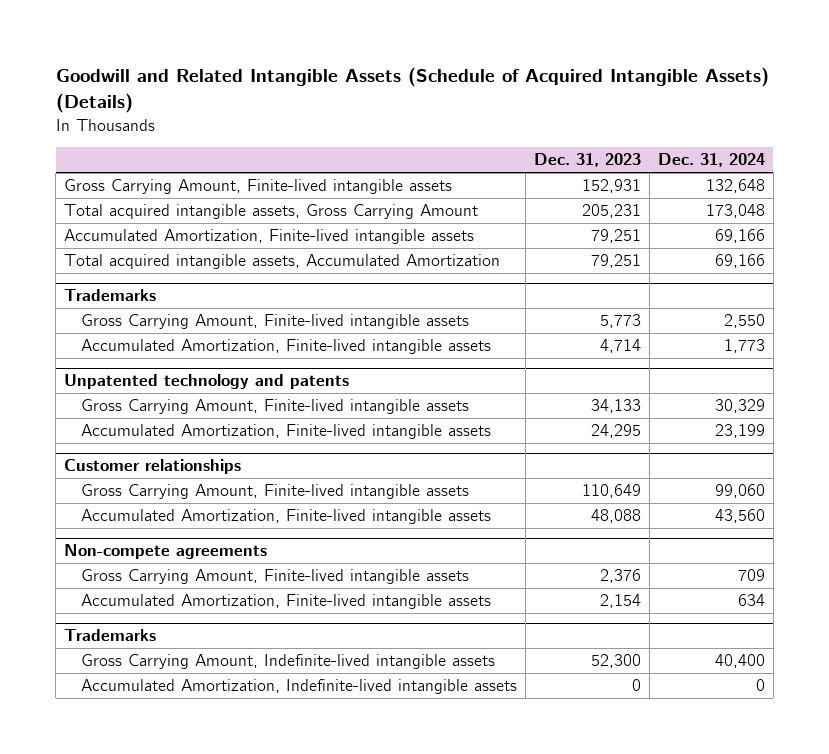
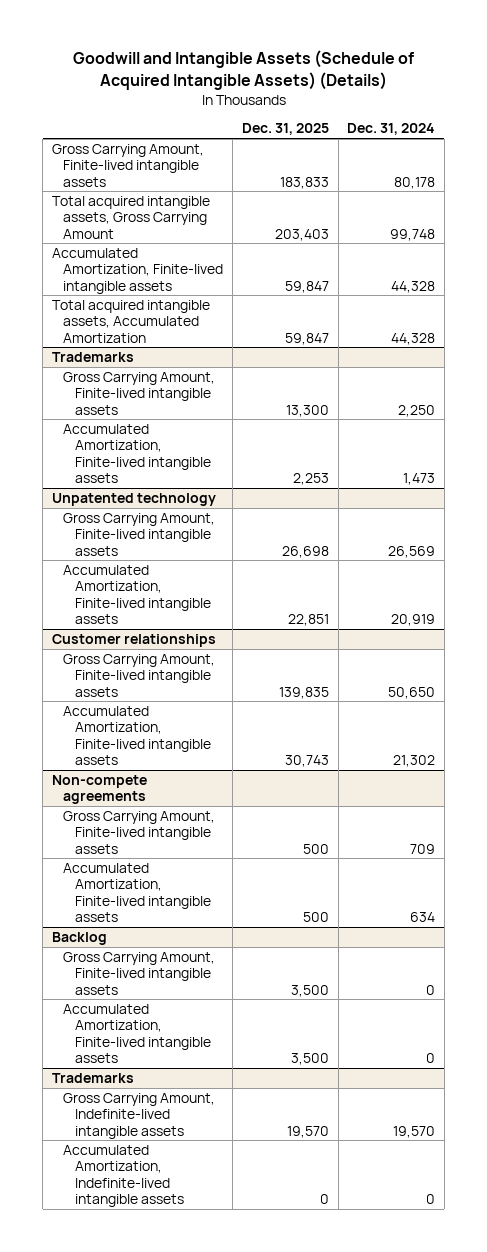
[55,66,769,113] Goodwill and Related Intangible Assets (Schedule of Acquired Intangible Assets) (Details) -> [72,50,414,90] Goodwill and Intangible Assets (Schedule of Acquired Intangible Assets) (Details)
[533,153,641,168] Dec. 31, 2023 -> none
none -> [241,123,329,136] Dec. 31, 2025
[705,179,765,194] 132,648 -> [394,176,436,189] 80,178
[705,204,765,219] 173,048 -> [390,228,436,241] 99,748
[714,229,765,244] 69,166 -> [391,280,436,293] 44,328
[714,254,765,269] 69,166 -> [391,332,436,345] 44,328
[723,314,765,329] 2,550 -> [398,404,436,417] 2,250
[723,339,765,354] 1,773 -> [403,472,436,485] 1,473
[64,374,350,390] Unpatented technology and patents -> [52,492,217,506] Unpatented technology
[714,399,765,414] 30,329 -> [388,545,436,558] 26,569
[714,424,765,439] 23,199 -> [391,613,436,626] 20,919
[714,484,765,499] 99,060 -> [388,686,436,699] 50,650
[714,509,765,524] 43,560 -> [393,754,436,767] 21,302
none -> [52,931,108,945] Backlog
none -> [63,951,216,995] Gross Carrying Amount, Finite-lived intangible assets
none -> [63,1003,211,1063] Accumulated Amortization, Finite-lived intangible assets
[714,654,765,669] 40,400 -> [393,1125,436,1138] 19,570

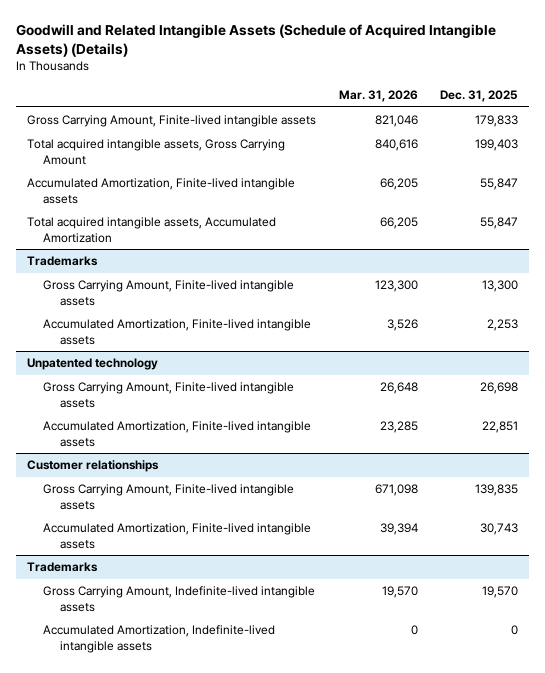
[72,50,414,90] Goodwill and Intangible Assets (Schedule of Acquired Intangible Assets) (Details) -> [16,24,497,57] Goodwill and Related Intangible Assets (Schedule of Acquired Intangible Assets) (Details)
[347,123,436,136] Dec. 31, 2024 -> none
none -> [338,90,418,103] Mar. 31, 2026
[279,176,329,189] 183,833 -> [474,115,518,128] 179,833
[274,228,329,241] 203,403 -> [474,139,518,152] 199,403
[284,280,329,293] 59,847 -> [479,178,518,191] 55,847
[284,332,329,345] 59,847 -> [479,217,518,230] 55,847
[52,774,148,805] Non-compete agreements -> none
[63,810,216,854] Gross Carrying Amount, Finite-lived intangible assets -> none
[63,862,211,922] Accumulated Amortization, Finite-lived intangible assets -> none
[52,931,108,945] Backlog -> none
[63,951,216,995] Gross Carrying Amount, Finite-lived intangible assets -> none
[63,1003,211,1063] Accumulated Amortization, Finite-lived intangible assets -> none

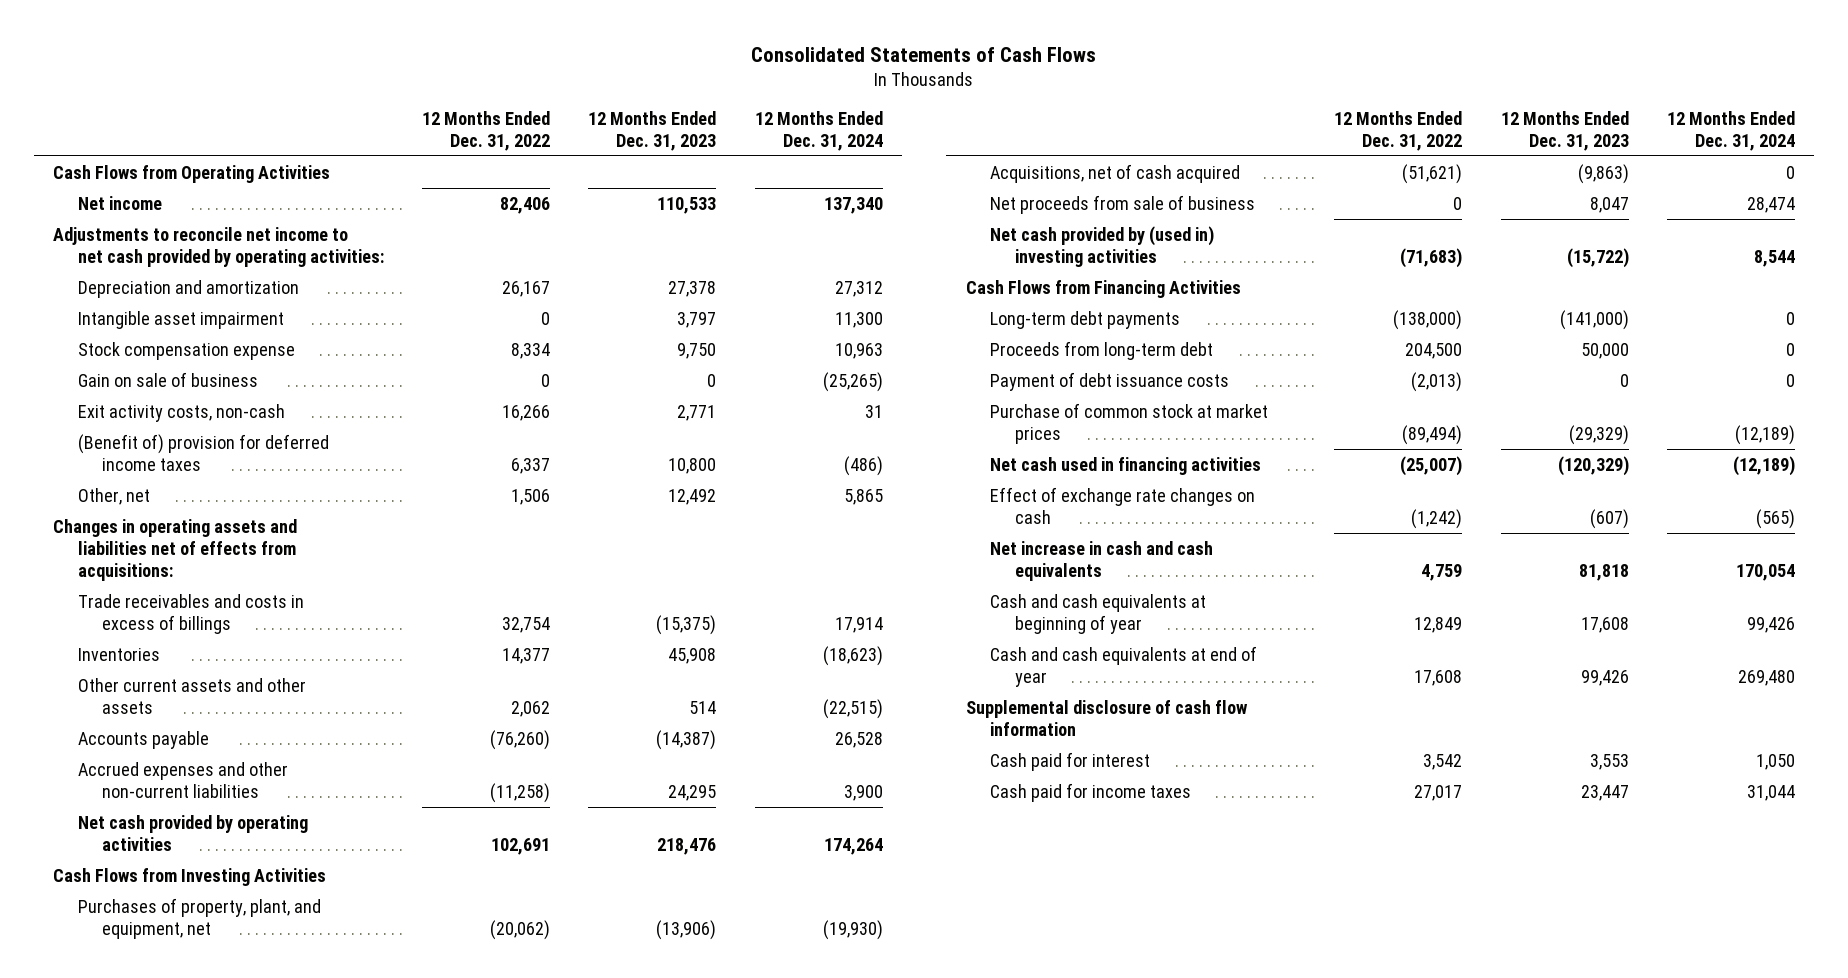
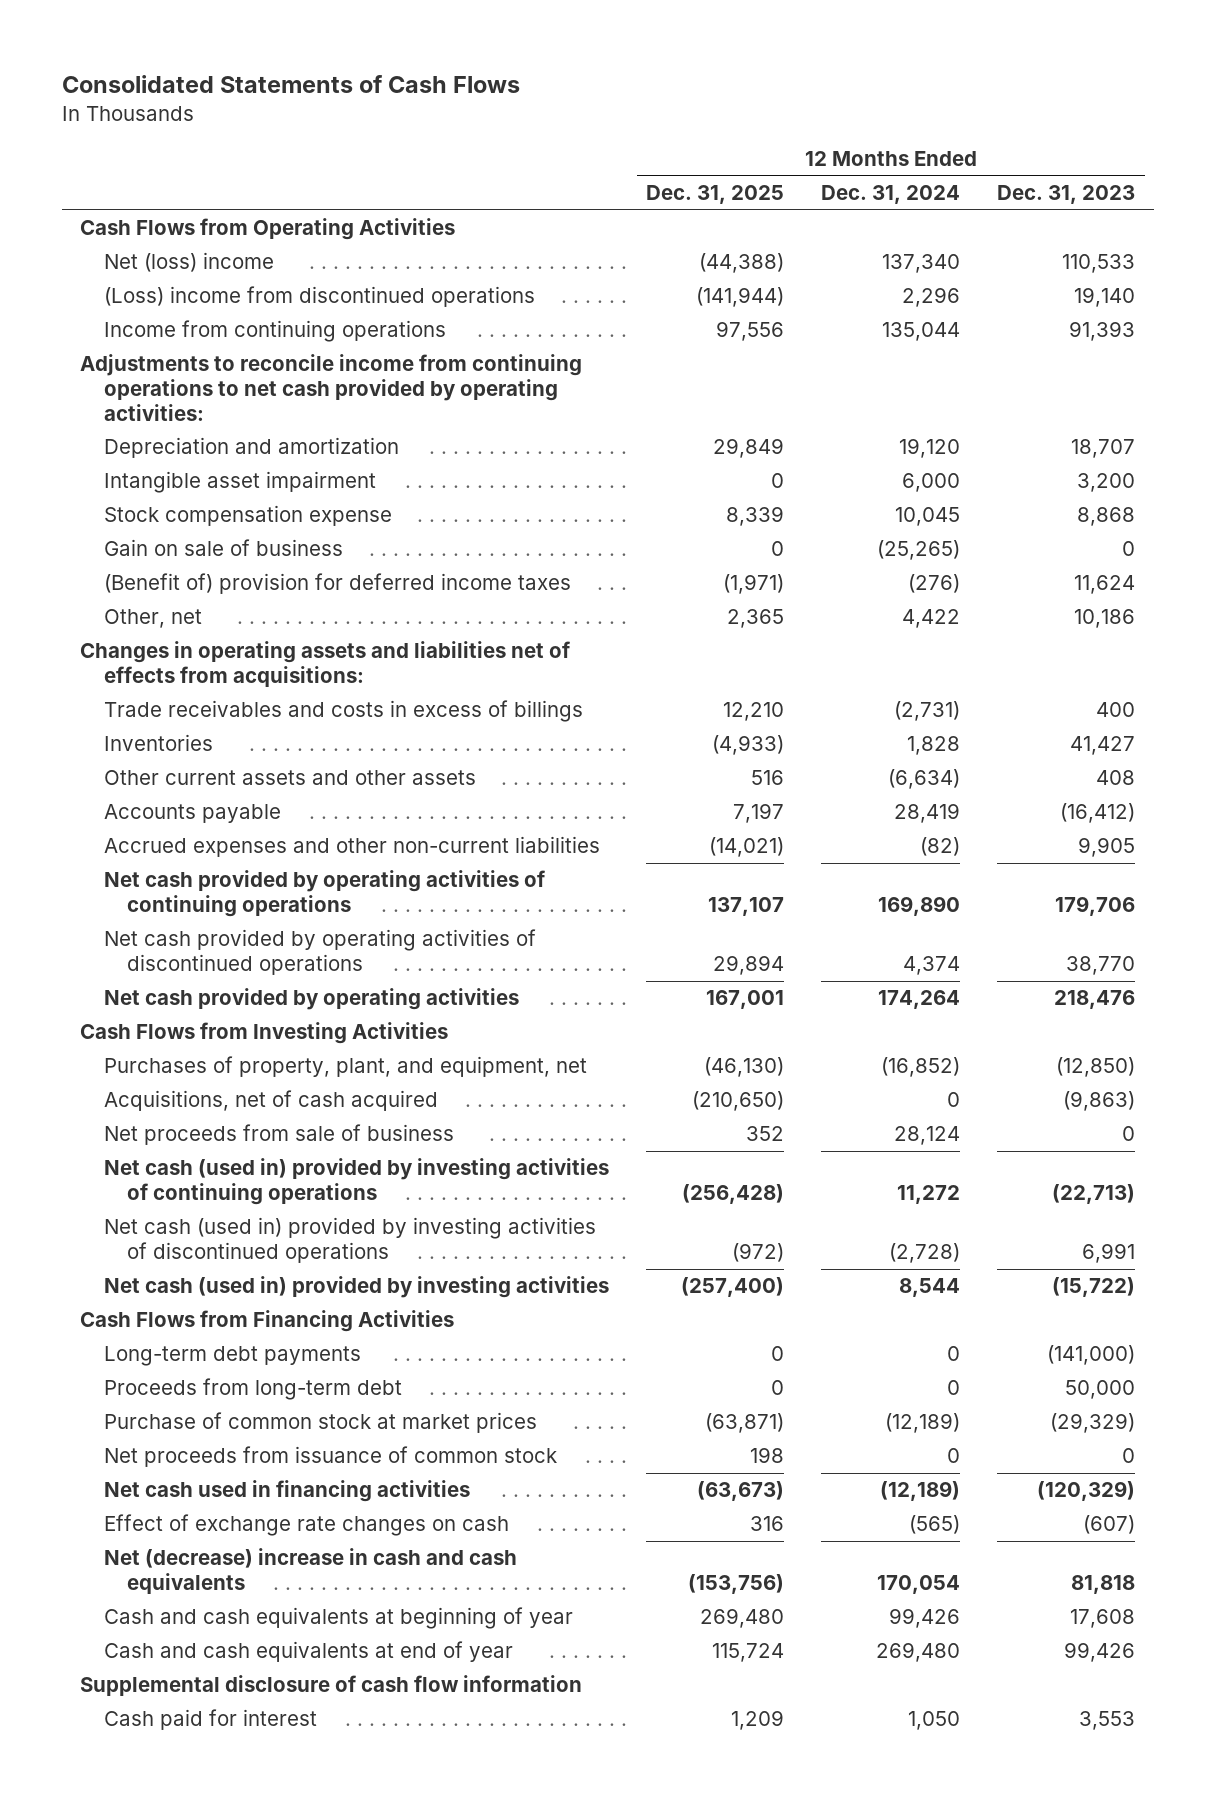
[421,110,550,151] 12 Months Ended Dec. 31, 2022 -> none
none -> [645,185,784,205] Dec. 31, 2025
[77,195,162,210] Net income -> [103,252,274,273] Net (loss) income
none -> [103,286,535,308] (Loss) income from discontinued operations
none -> [103,320,446,343] Income from continuing operations
[53,226,384,267] Adjustments to reconcile net income to net cash provided by operating activities: -> [80,354,583,421] Adjustments to reconcile income from continuing operations to net cash provided by operating activities:
[668,280,717,297] 27,378 -> [1071,439,1136,459] 18,707
[834,280,883,297] 27,312 -> [899,438,961,459] 19,120
[677,311,717,328] 3,797 -> [1077,473,1136,493] 3,200
[834,311,883,328] 11,300 -> [902,473,961,493] 6,000
[677,342,717,359] 9,750 -> [1077,507,1136,527] 8,868
[834,342,883,359] 10,963 -> [895,507,961,527] 10,045
[77,403,285,422] Exit activity costs, non-cash -> none
[668,457,717,474] 10,800 -> [1074,575,1136,595] 11,624
[843,455,883,476] (486) -> [908,574,961,594] (276)
[668,488,717,505] 12,492 -> [1074,609,1136,629] 10,186
[843,488,883,505] 5,865 -> [902,609,961,629] 4,422
[656,614,717,635] (15,375) -> [1096,702,1136,718] 400
[834,616,883,633] 17,914 -> [894,701,961,722] (2,731)
[668,647,717,664] 45,908 -> [1070,736,1136,756] 41,427
[822,645,883,666] (18,623) -> [907,736,961,756] 1,828
[689,700,717,714] 514 -> [1096,770,1136,786] 408
[822,698,883,719] (22,515) -> [888,769,961,790] (6,634)
[656,729,717,750] (14,387) -> [1060,803,1136,824] (16,412)
[834,731,883,748] 26,528 -> [894,803,961,824] 28,419
[668,784,717,801] 24,295 -> [1078,837,1136,858] 9,905
[843,784,883,801] 3,900 -> [920,837,961,857] (82)
none -> [103,870,545,918] Net cash provided by operating activities of continuing operations
none -> [103,929,536,976] Net cash provided by operating activities of discontinued operations
[656,919,717,940] (13,906) -> [1056,1057,1136,1078] (12,850)
[822,919,883,940] (19,930) -> [881,1057,961,1078] (16,852)
[1589,196,1629,213] 8,047 -> [1122,1126,1136,1142] 0
[1747,196,1796,213] 28,474 -> [894,1126,961,1146] 28,124
none -> [103,1158,609,1206] Net cash (used in) provided by investing activities of continuing operations
none -> [103,1217,596,1264] Net cash (used in) provided by investing activities of discontinued operations
[990,225,1215,267] Net cash provided by (used in) investing activities -> [103,1276,609,1299] Net cash (used in) provided by investing activities
[990,371,1230,391] Payment of debt issuance costs -> none
none -> [103,1446,557,1468] Net proceeds from issuance of common stock
[990,540,1214,581] Net increase in cash and cash equivalents -> [103,1548,517,1595] Net (decrease) increase in cash and cash equivalents
[990,782,1192,802] Cash paid for income taxes -> none

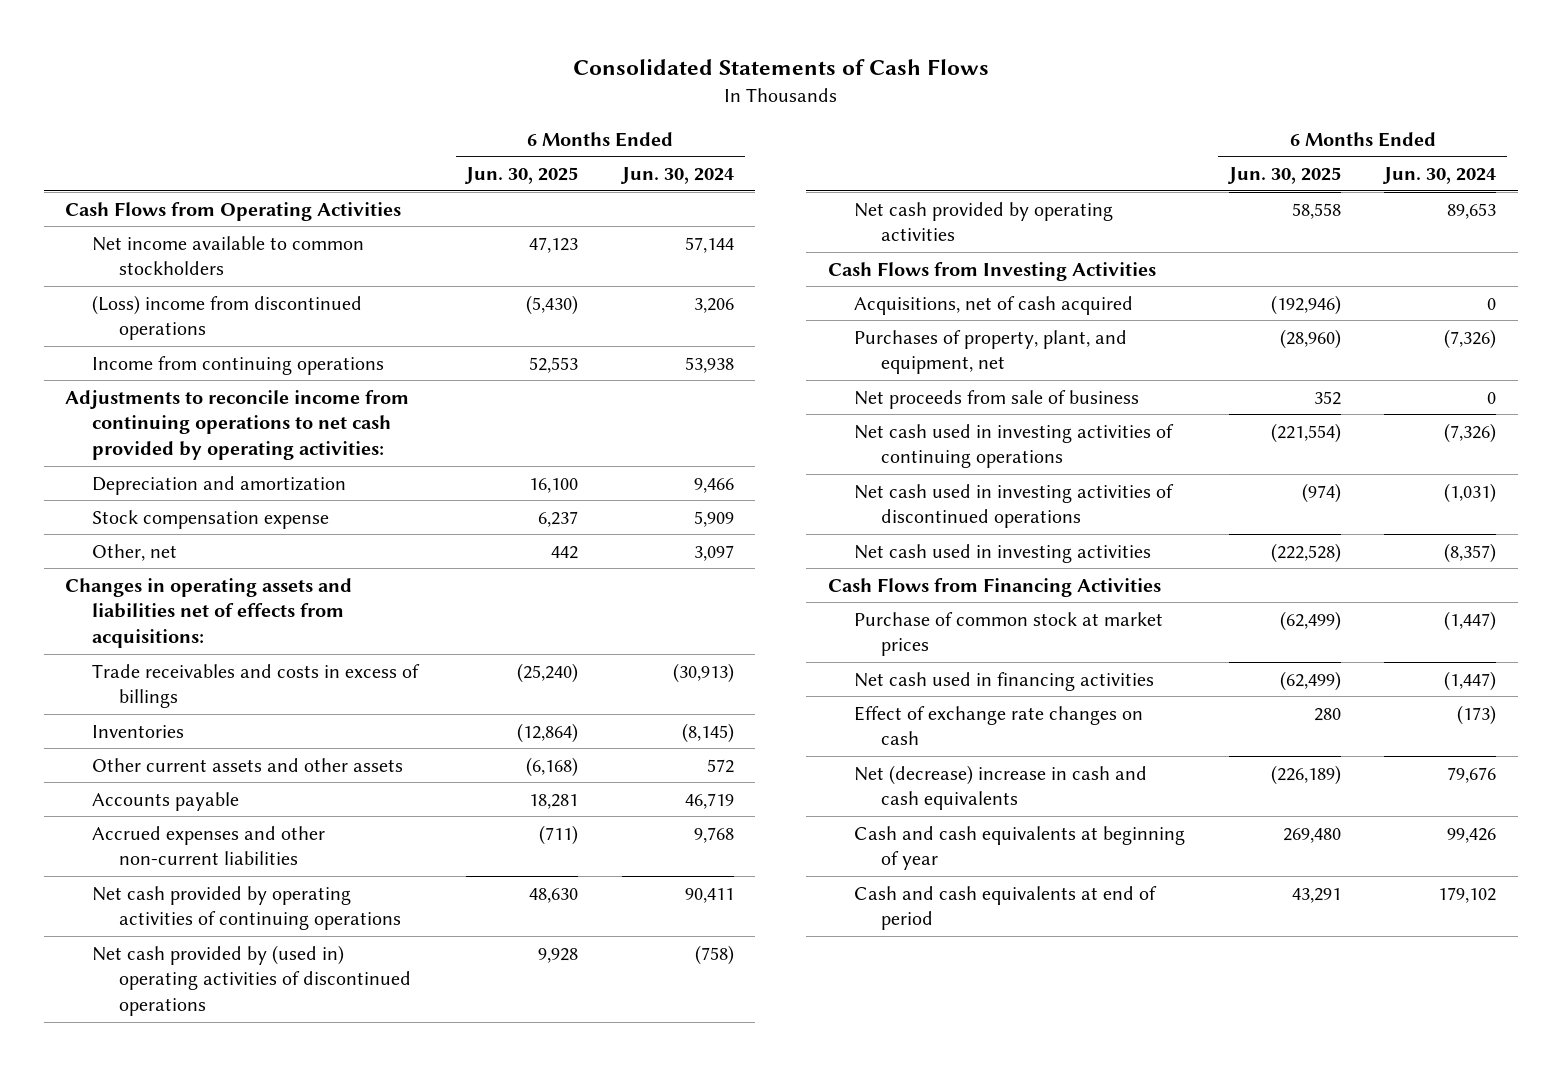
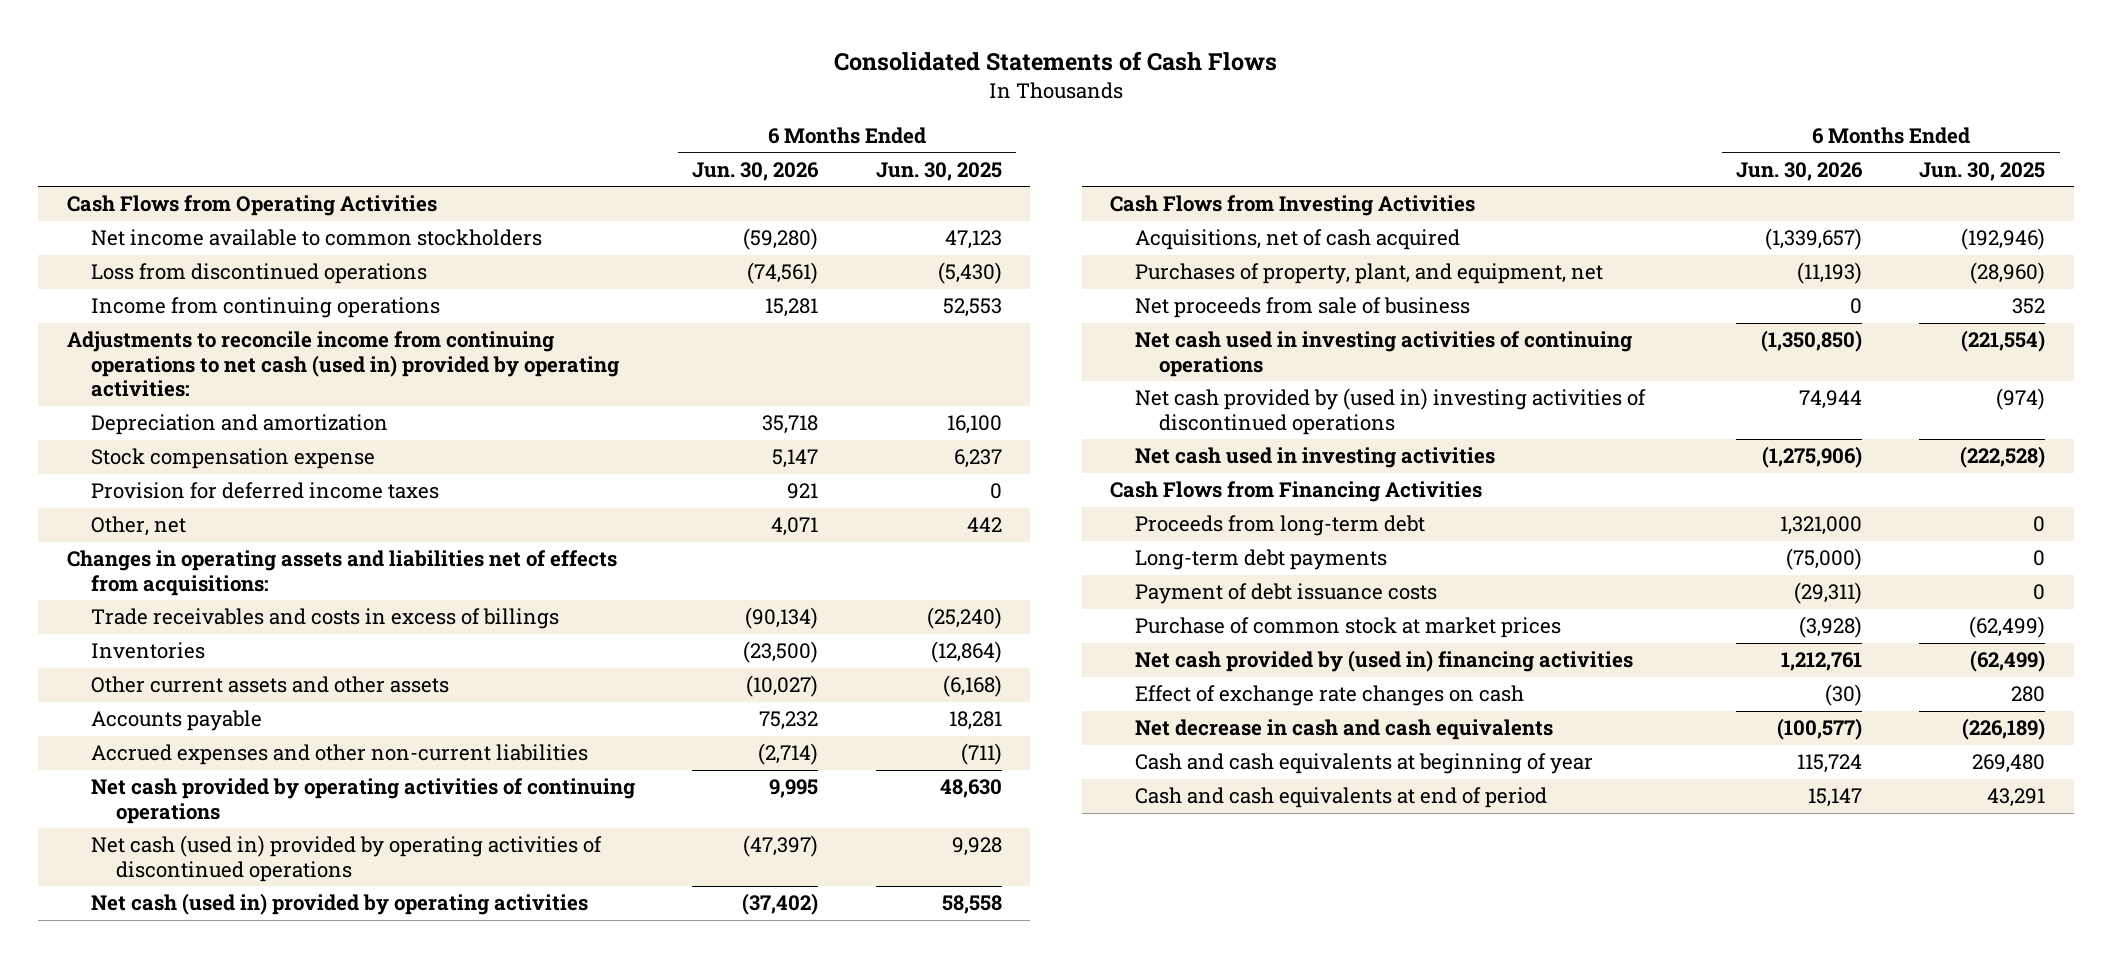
[619,167,734,185] Jun. 30, 2024 -> none
none -> [692,161,820,181] Jun. 30, 2026
[92,294,363,341] (Loss) income from discontinued operations -> [91,263,428,285] Loss from discontinued operations
[65,389,410,460] Adjustments to reconcile income from continuing operations to net cash provided by operating activities: -> [66,331,620,398] Adjustments to reconcile income from continuing operations to net cash (used in) provided by operating activities:
none -> [91,482,440,500] Provision for deferred income taxes
[92,944,411,1016] Net cash provided by (used in) operating activities of discontinued operations -> [91,835,603,882] Net cash (used in) provided by operating activities of discontinued operations
[854,201,1114,242] Net cash provided by operating activities -> [91,893,589,916] Net cash (used in) provided by operating activities
[854,483,1175,529] Net cash used in investing activities of discontinued operations -> [1134,388,1646,435] Net cash provided by (used in) investing activities of discontinued operations
none -> [1134,515,1425,537] Proceeds from long-term debt
none -> [1134,549,1387,571] Long-term debt payments
none -> [1134,583,1437,605] Payment of debt issuance costs
[854,671,1155,691] Net cash used in financing activities -> [1134,650,1633,673] Net cash provided by (used in) financing activities
[854,764,1148,811] Net (decrease) increase in cash and cash equivalents -> [1134,719,1553,741] Net decrease in cash and cash equivalents

